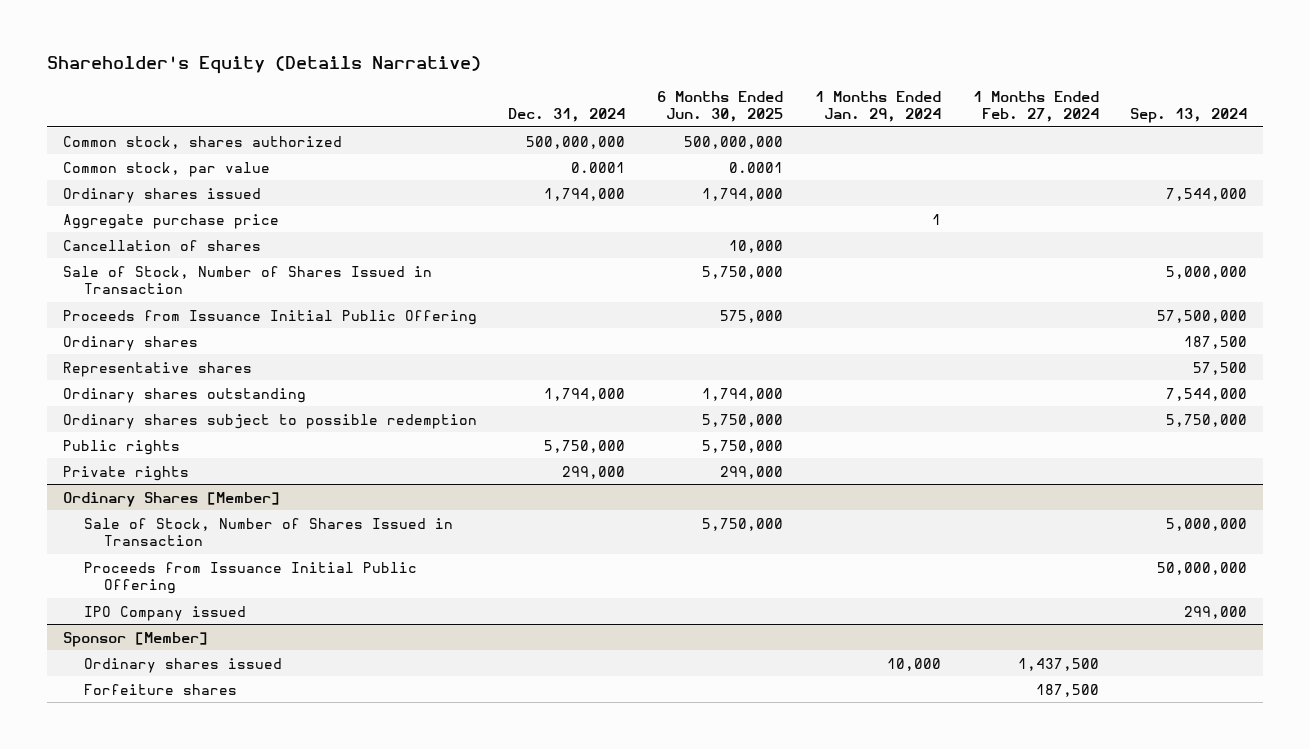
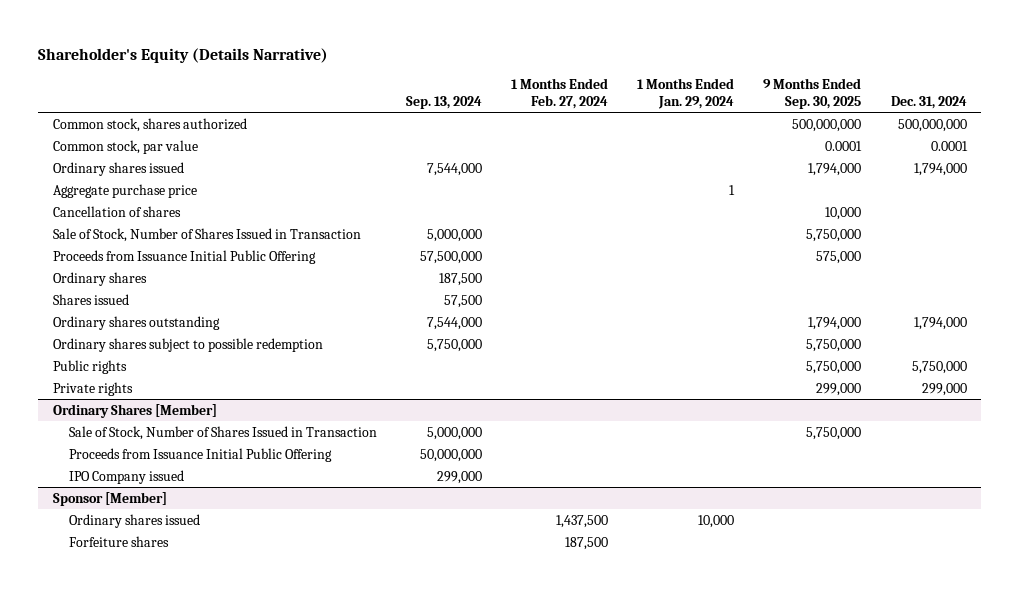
[657,90,784,122] 6 Months Ended Jun. 30, 2025 -> none
none -> [763,78,862,109] 9 Months Ended Sep. 30, 2025
[62,361,252,377] Representative shares -> [52,293,129,305] Shares issued

